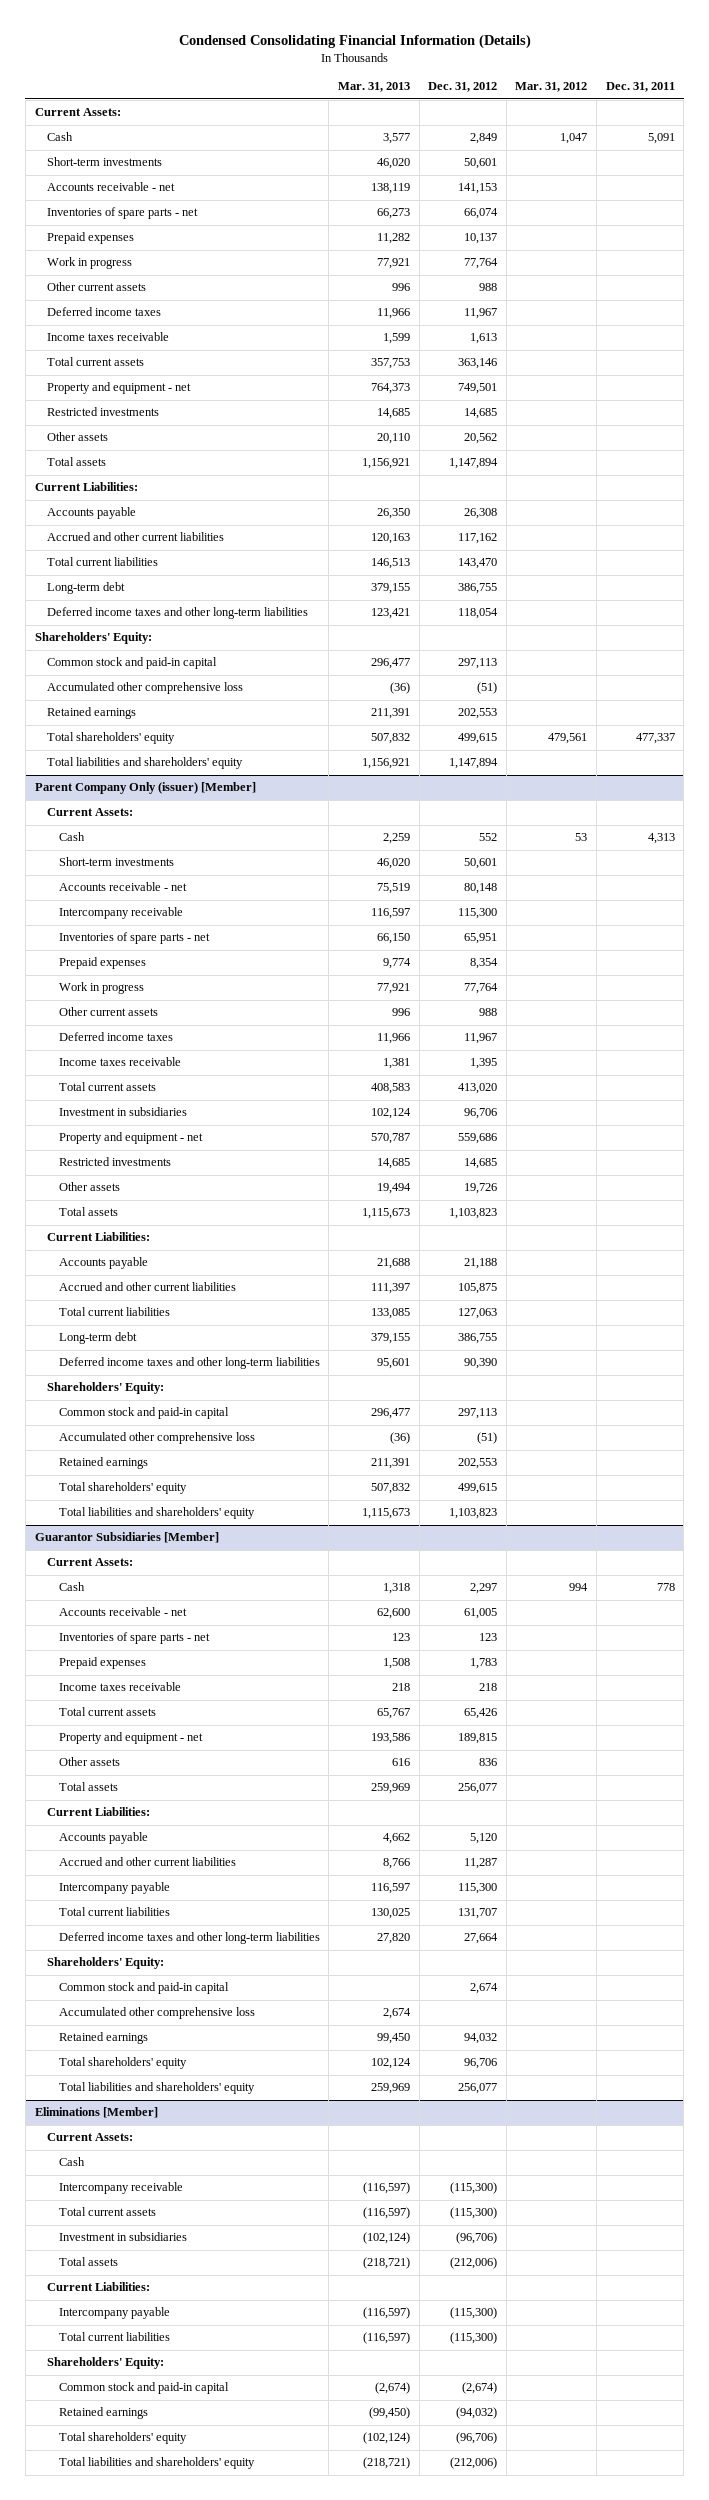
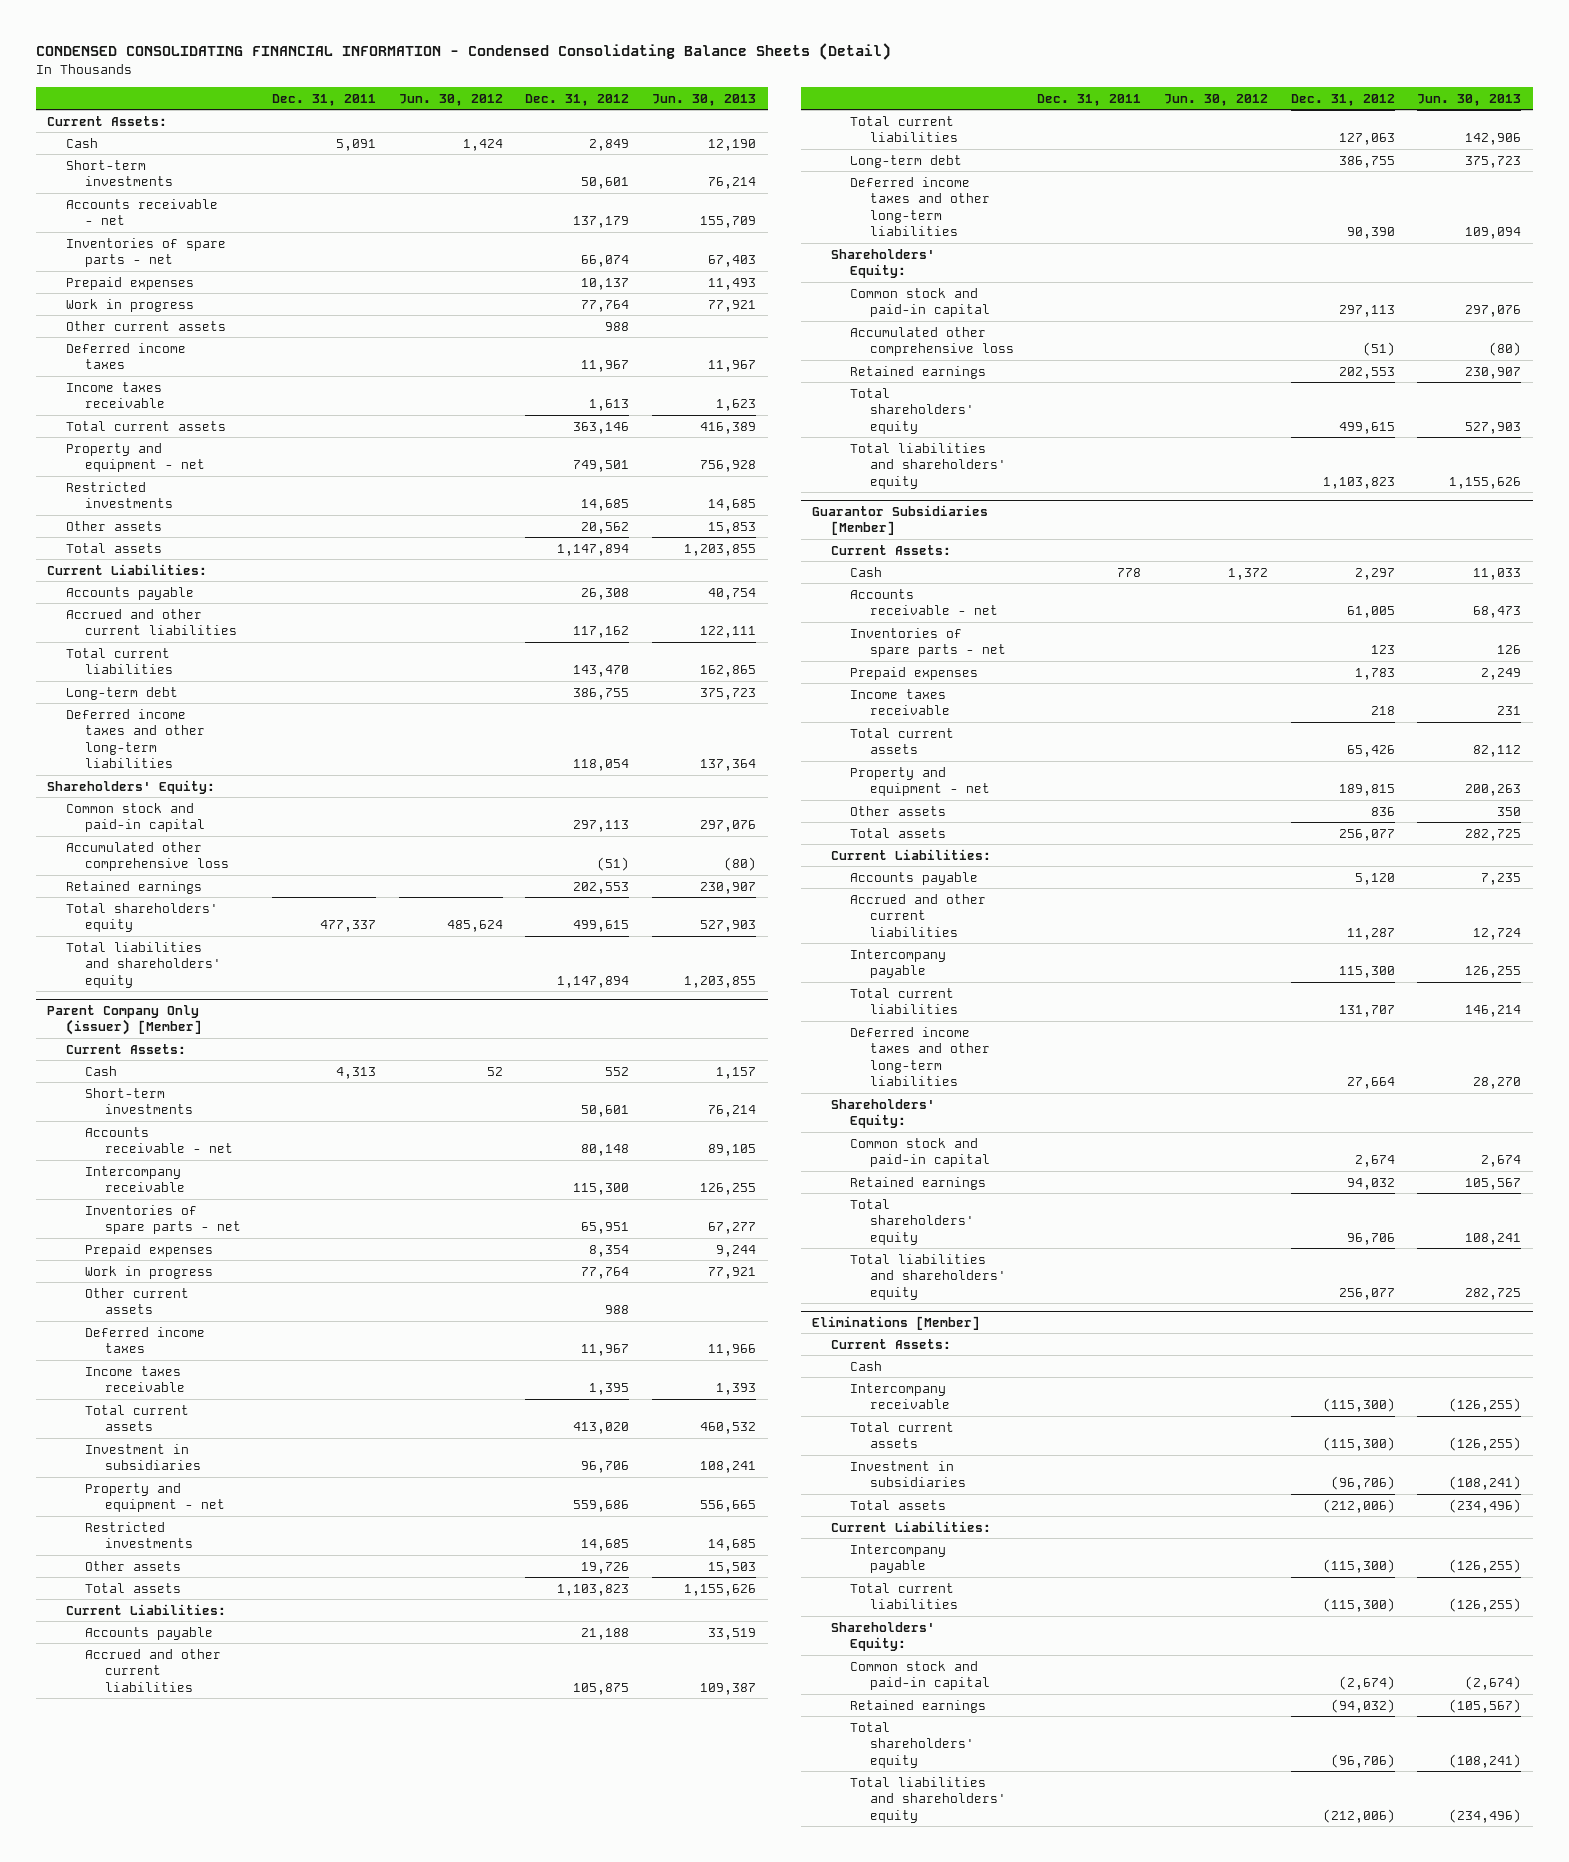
[178,33,531,49] Condensed Consolidating Financial Information (Details) -> [35,43,891,61] CONDENSED CONSOLIDATING FINANCIAL INFORMATION - Condensed Consolidating Balance Sheets (Detail)
[337,82,410,93] Mar. 31, 2013 -> none
[515,82,588,93] Mar. 31, 2012 -> none
none -> [398,93,503,106] Jun. 30, 2012
none -> [652,93,757,106] Jun. 30, 2013
[458,183,498,195] 141,153 -> [573,216,630,229] 137,179
[58,2007,255,2020] Accumulated other comprehensive loss -> none

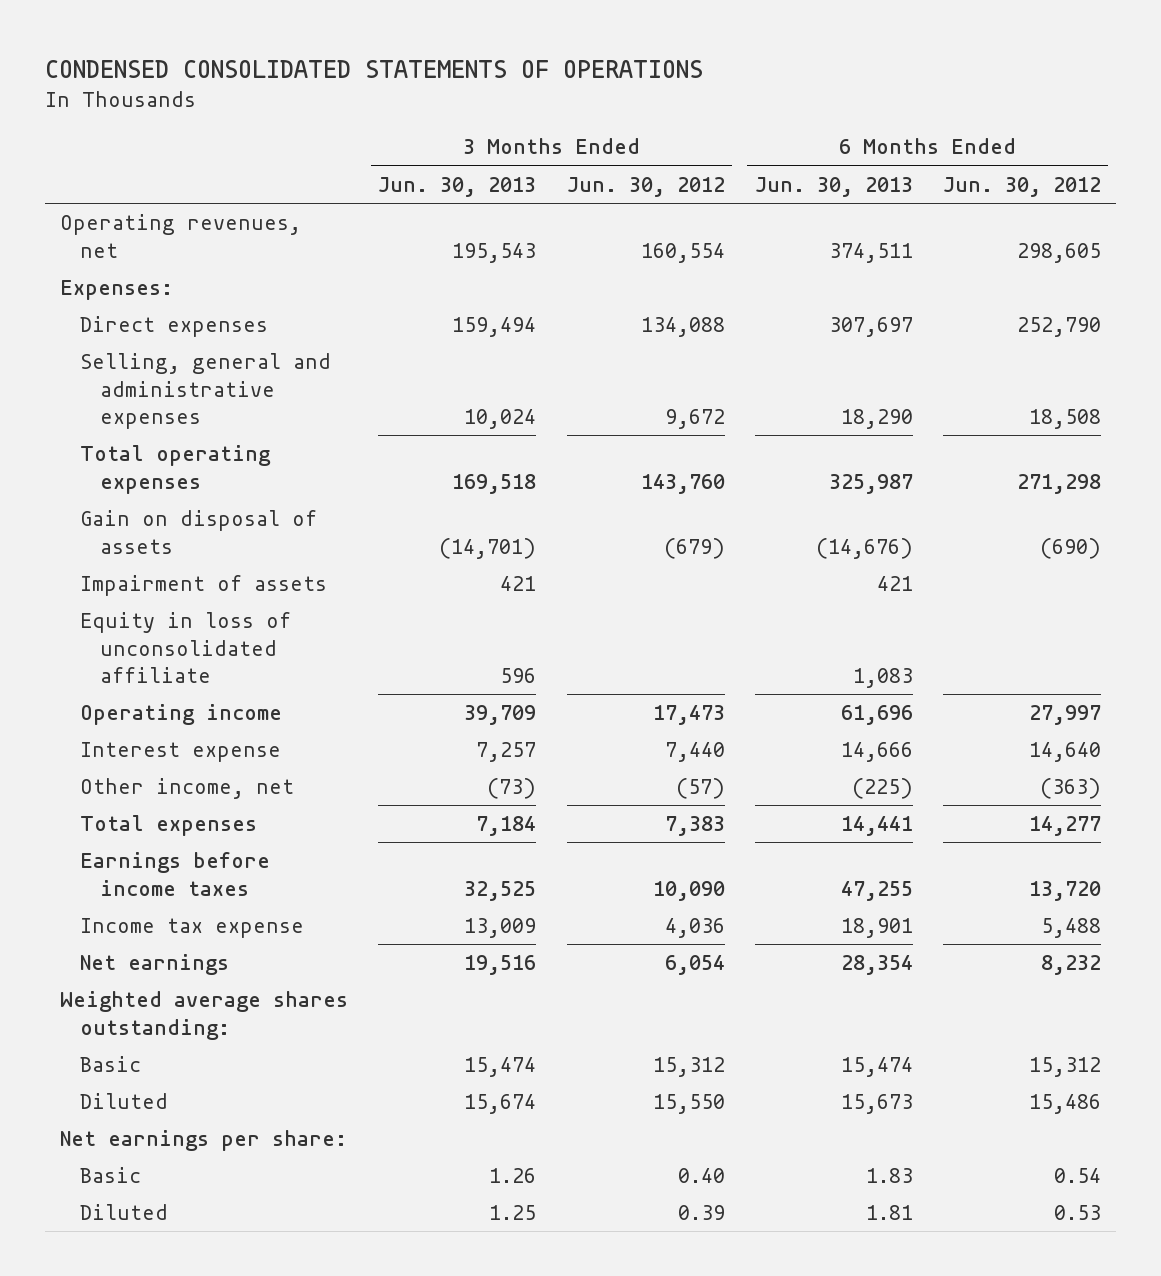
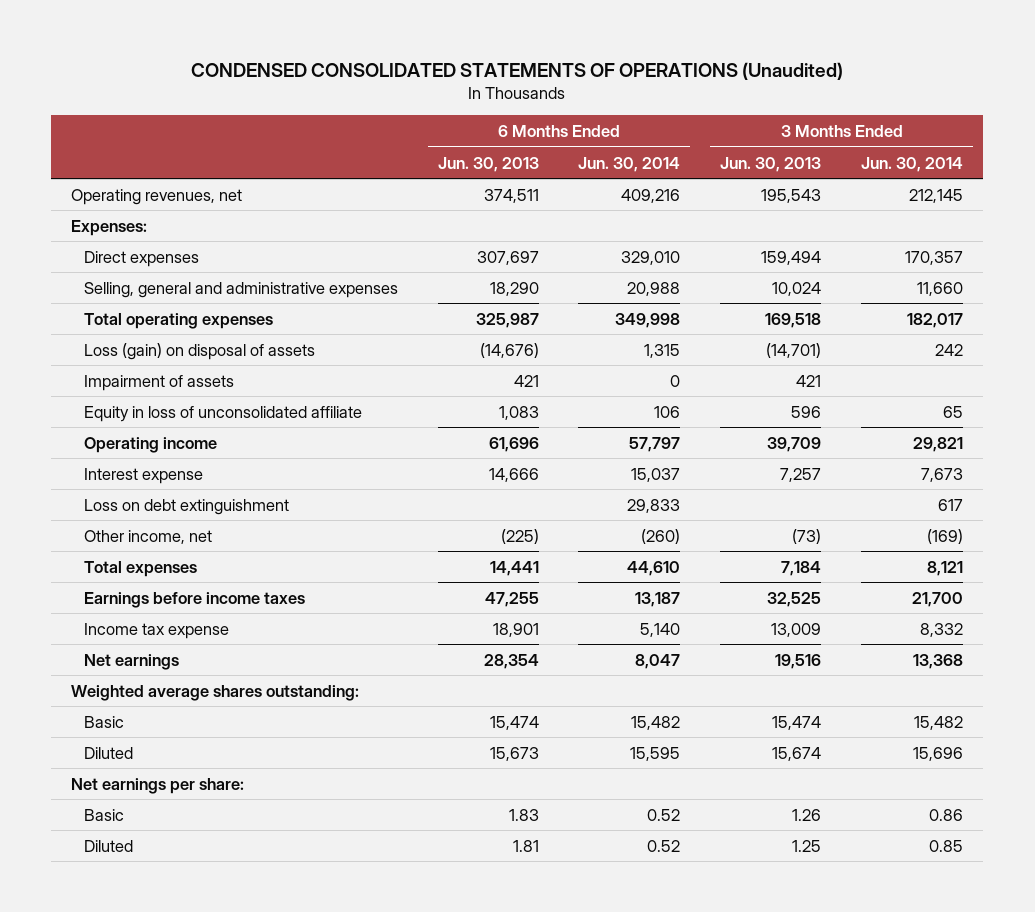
[45,60,704,79] CONDENSED CONSOLIDATED STATEMENTS OF OPERATIONS -> [191,61,844,80] CONDENSED CONSOLIDATED STATEMENTS OF OPERATIONS (Unaudited)
[566,176,725,197] Jun. 30, 2012 -> none
[942,176,1101,197] Jun. 30, 2012 -> none
none -> [578,156,681,172] Jun. 30, 2014
none -> [861,156,964,172] Jun. 30, 2014
[80,510,318,554] Gain on disposal of assets -> [83,342,315,360] Loss (gain) on disposal of assets
none -> [83,498,289,515] Loss on debt extinguishment

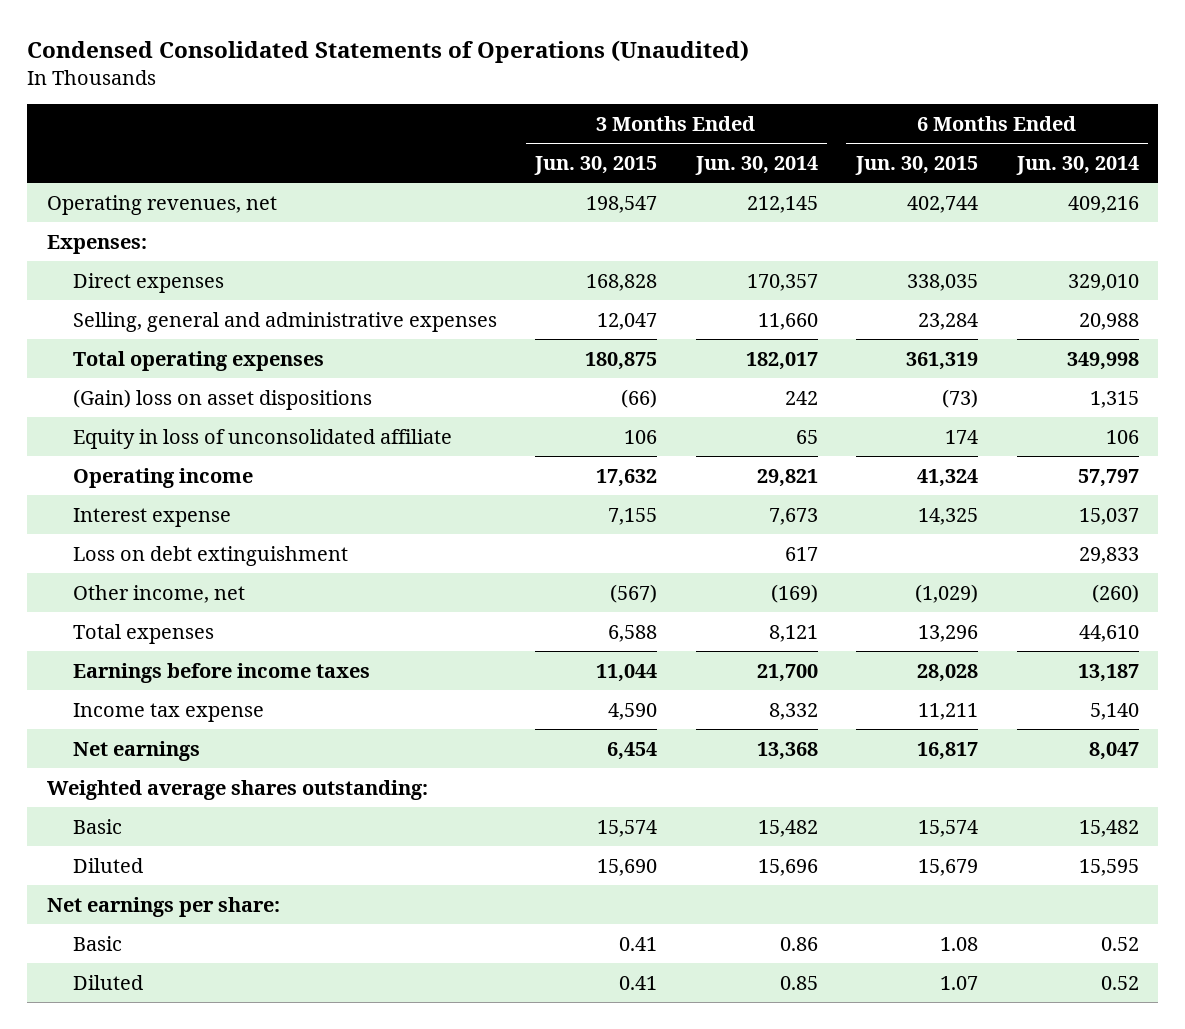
[191,61,844,80] CONDENSED CONSOLIDATED STATEMENTS OF OPERATIONS (Unaudited) -> [27,39,750,63] Condensed Consolidated Statements of Operations (Unaudited)
[437,156,539,172] Jun. 30, 2013 -> none
[720,156,822,172] Jun. 30, 2013 -> none
none -> [534,156,658,176] Jun. 30, 2015
none -> [855,156,979,176] Jun. 30, 2015
[83,374,234,391] Impairment of assets -> none
[83,342,315,360] Loss (gain) on disposal of assets -> [72,388,372,410] (Gain) loss on asset dispositions

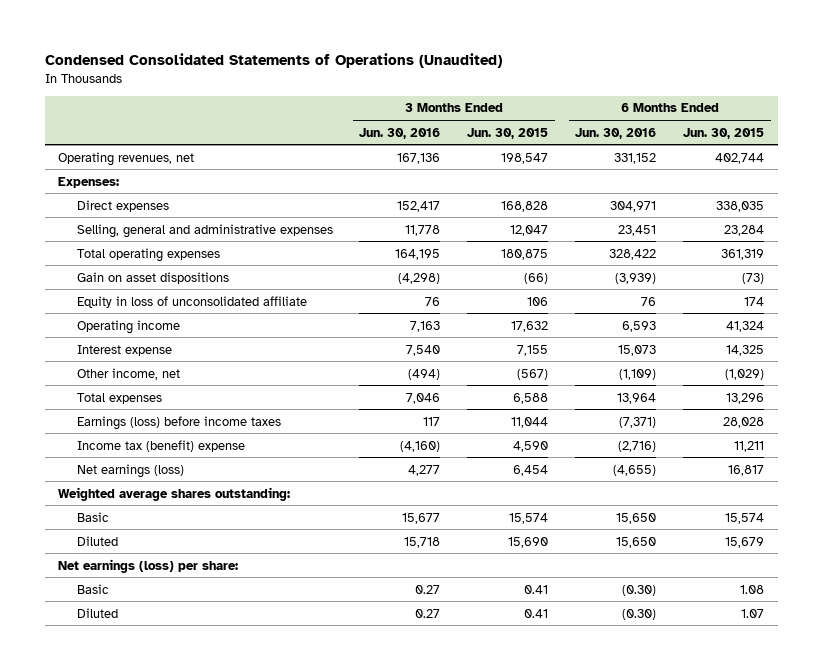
[694,156,818,176] Jun. 30, 2014 -> none
[1015,156,1139,176] Jun. 30, 2014 -> none
none -> [359,127,441,139] Jun. 30, 2016
none -> [575,127,657,139] Jun. 30, 2016
[72,388,372,410] (Gain) loss on asset dispositions -> [76,271,229,284] Gain on asset dispositions
[72,545,348,566] Loss on debt extinguishment -> none
[72,662,370,683] Earnings before income taxes -> [76,415,281,430] Earnings (loss) before income taxes
[72,702,264,722] Income tax expense -> [76,439,245,452] Income tax (benefit) expense
[72,740,200,761] Net earnings -> [76,463,184,478] Net earnings (loss)
[46,896,280,917] Net earnings per share: -> [58,558,239,573] Net earnings (loss) per share:

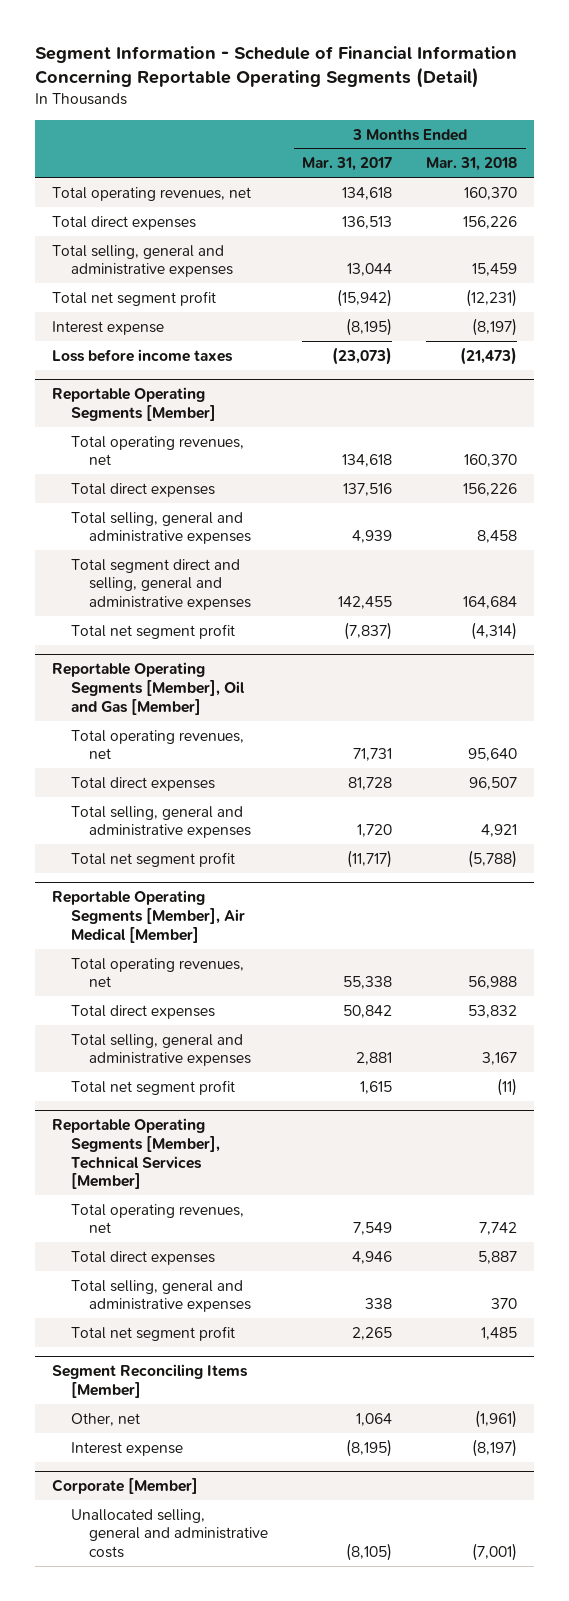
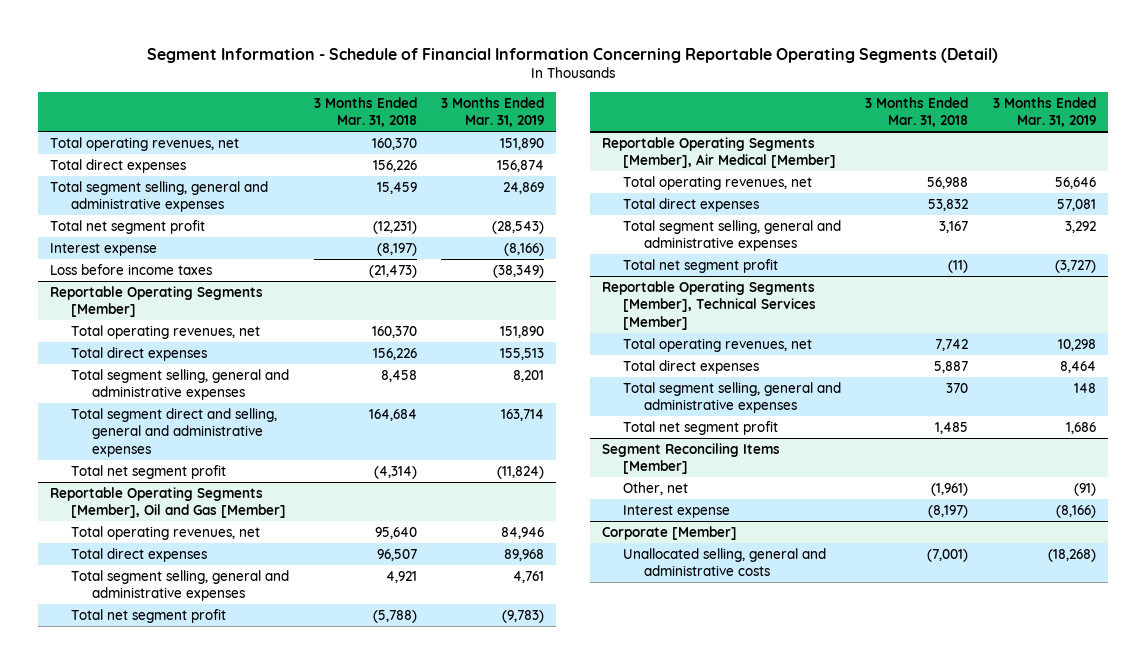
[302,157,393,172] Mar. 31, 2017 -> none
none -> [440,96,544,128] 3 Months Ended Mar. 31, 2019
[51,244,233,278] Total selling, general and administrative expenses -> [50,180,269,213] Total segment selling, general and administrative expenses
[70,511,252,545] Total selling, general and administrative expenses -> [71,368,290,401] Total segment selling, general and administrative expenses
[70,805,252,839] Total selling, general and administrative expenses -> [71,569,290,602] Total segment selling, general and administrative expenses
[70,1033,252,1067] Total selling, general and administrative expenses -> [623,219,842,252] Total segment selling, general and administrative expenses
[70,1279,252,1313] Total selling, general and administrative expenses -> [623,381,842,414] Total segment selling, general and administrative expenses

